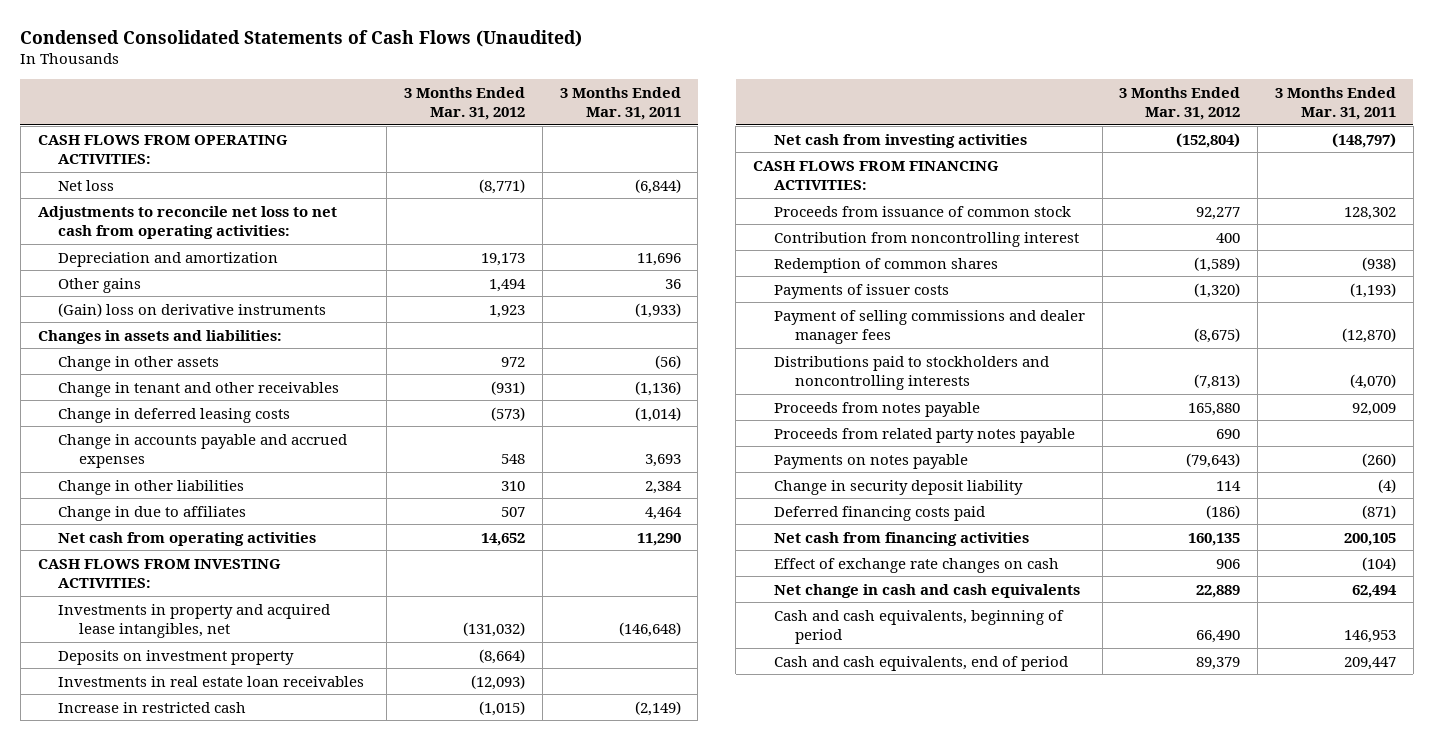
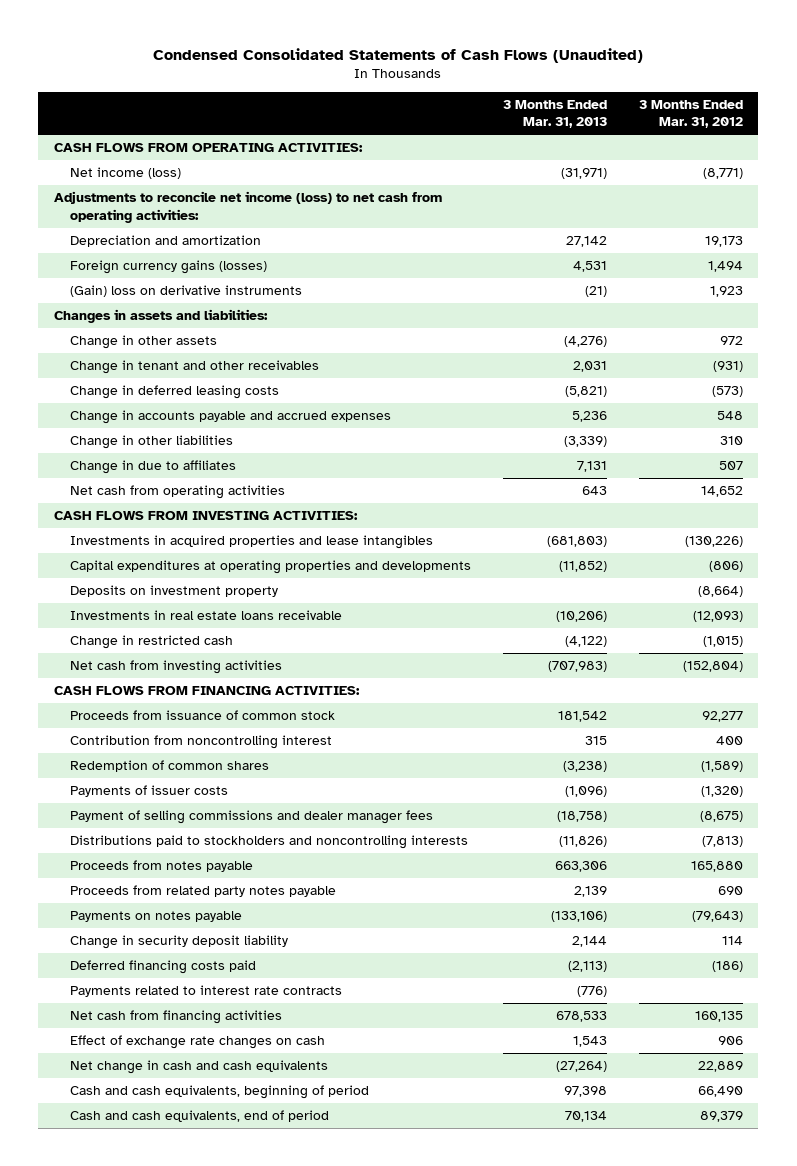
[559,86,681,121] 3 Months Ended Mar. 31, 2011 -> none
none -> [503,100,608,129] 3 Months Ended Mar. 31, 2013
[58,179,115,191] Net loss -> [70,167,182,180] Net income (loss)
[37,205,337,239] Adjustments to reconcile net loss to net cash from operating activities: -> [54,191,443,223] Adjustments to reconcile net income (loss) to net cash from operating activities:
[58,277,142,293] Other gains -> [70,260,268,275] Foreign currency gains (losses)
[58,603,331,638] Investments in property and acquired lease intangibles, net -> [70,535,434,550] Investments in acquired properties and lease intangibles
[463,621,526,637] (131,032) -> [684,536,743,548] (130,226)
none -> [70,560,472,575] Capital expenditures at operating properties and developments
[58,675,365,687] Investments in real estate loan receivables -> [70,610,343,621] Investments in real estate loans receivable
[58,701,247,713] Increase in restricted cash -> [70,635,234,650] Change in restricted cash
none -> [70,985,343,998] Payments related to interest rate contracts

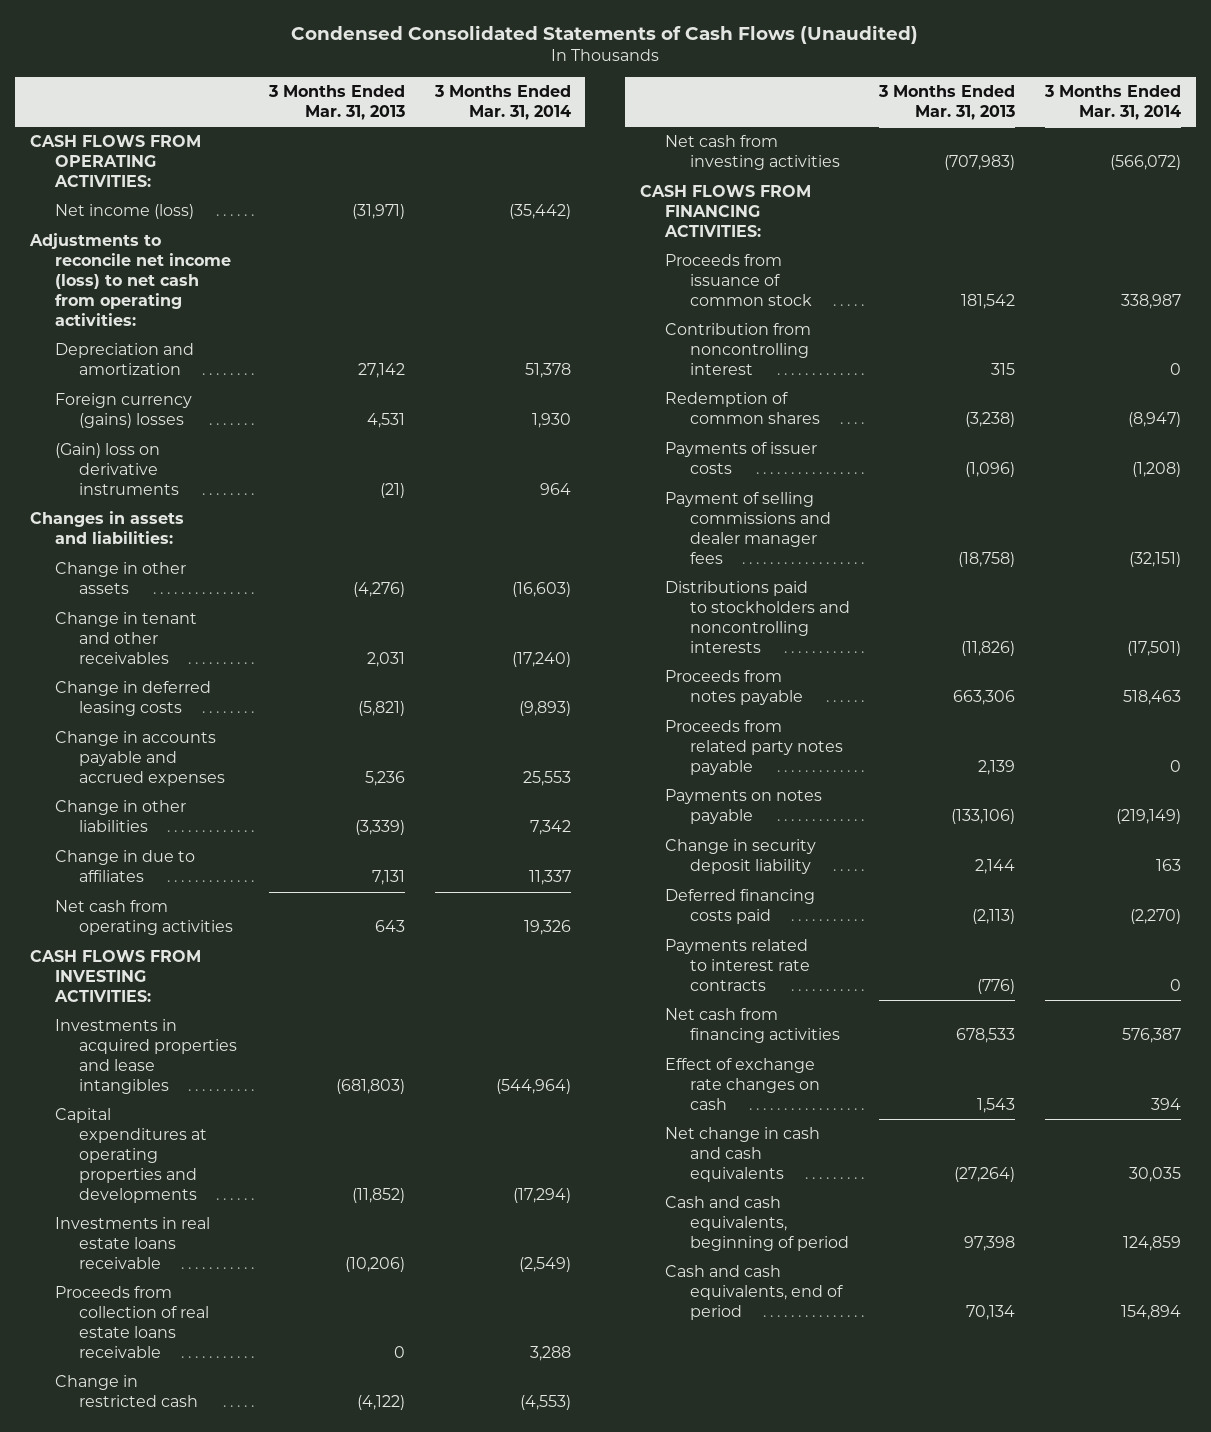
[638,100,743,129] 3 Months Ended Mar. 31, 2012 -> none
none -> [433,85,571,121] 3 Months Ended Mar. 31, 2014
[70,260,268,275] Foreign currency gains (losses) -> [54,393,192,429] Foreign currency (gains) losses
[70,585,279,598] Deposits on investment property -> none
none -> [54,1286,210,1358] Proceeds from collection of real estate loans receivable

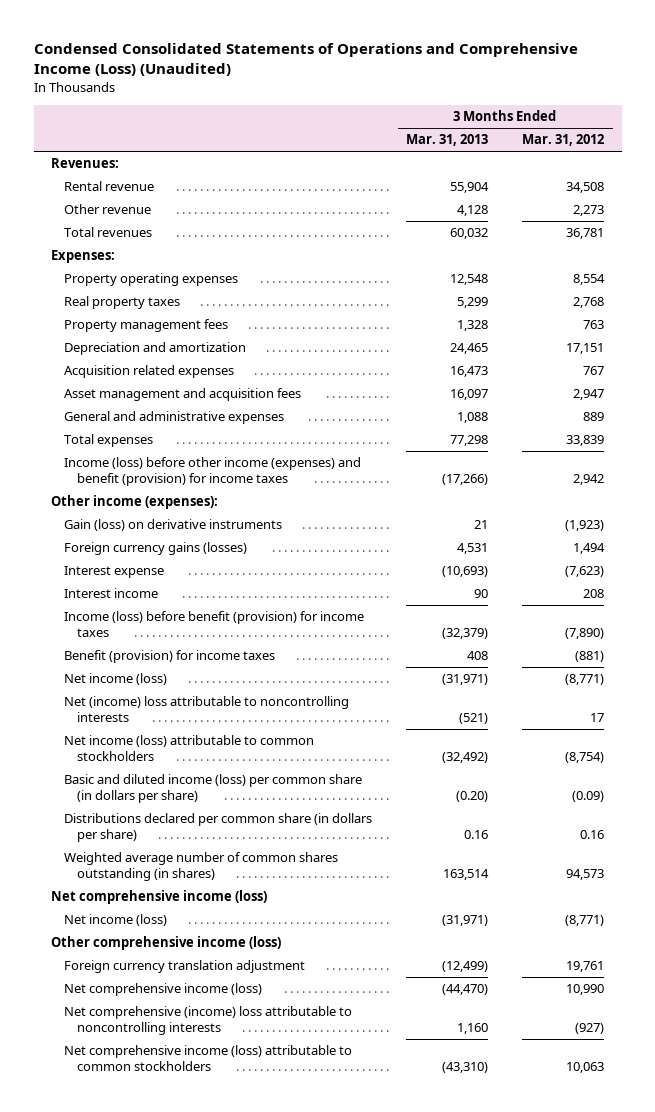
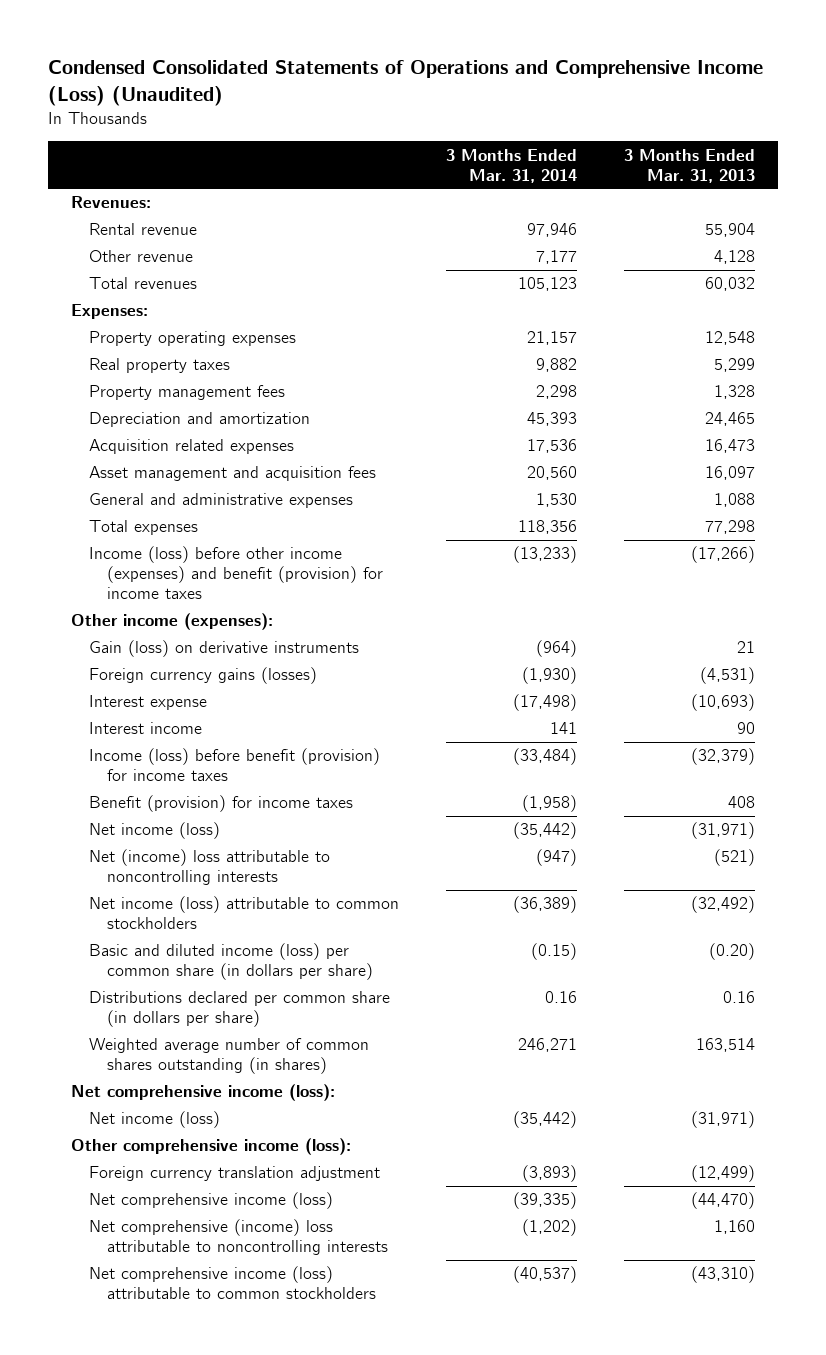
[522,134,605,147] Mar. 31, 2012 -> none
none -> [446,148,578,183] 3 Months Ended Mar. 31, 2014
[457,543,489,555] 4,531 -> [699,667,755,685] (4,531)
[50,890,267,905] Net comprehensive income (loss) -> [71,1084,336,1102] Net comprehensive income (loss):
[50,936,281,951] Other comprehensive income (loss) -> [71,1138,352,1156] Other comprehensive income (loss):

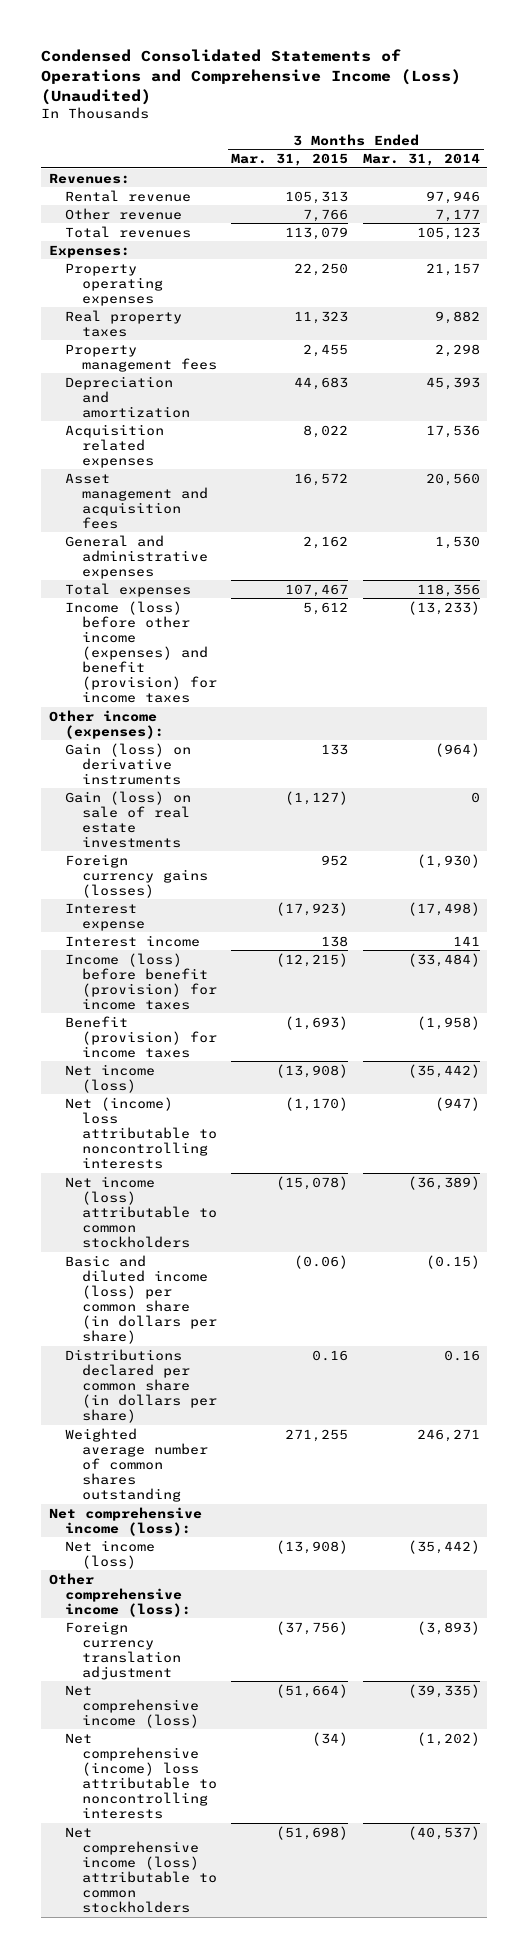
[623,148,755,183] 3 Months Ended Mar. 31, 2013 -> none
none -> [231,152,349,166] Mar. 31, 2015
none -> [65,790,192,848] Gain (loss) on sale of real estate investments
[89,1038,370,1075] Weighted average number of common shares outstanding (in shares) -> [65,1427,208,1502] Weighted average number of common shares outstanding

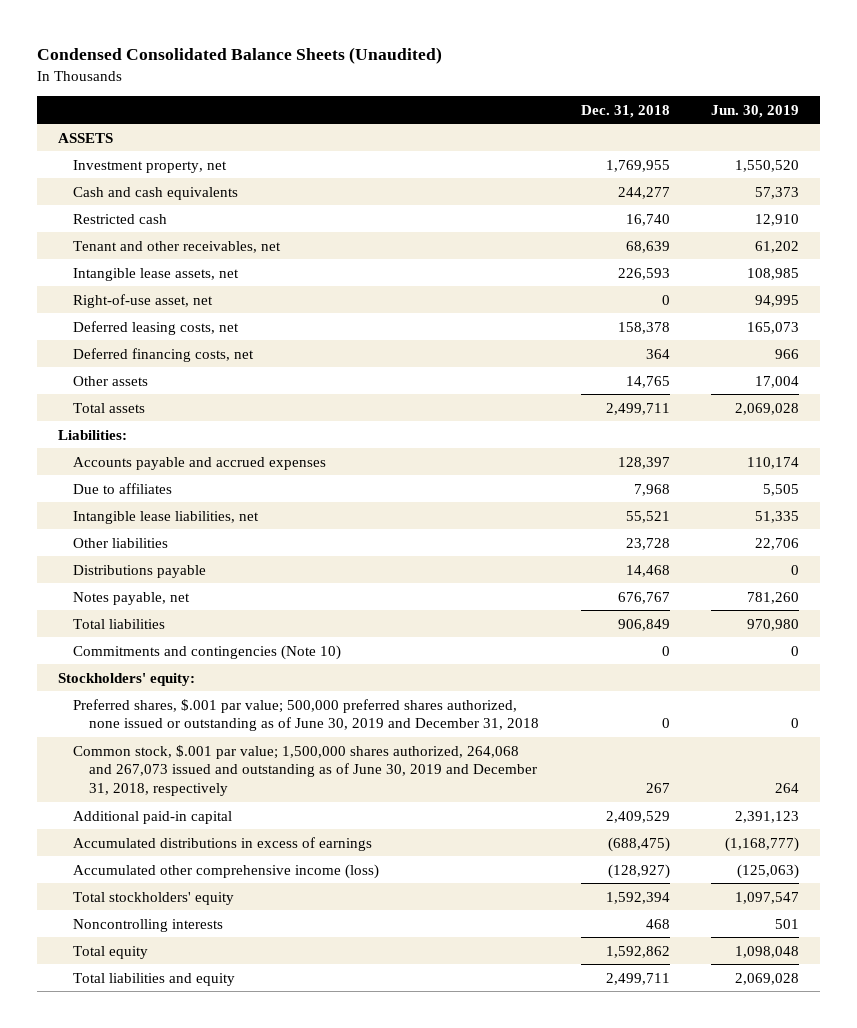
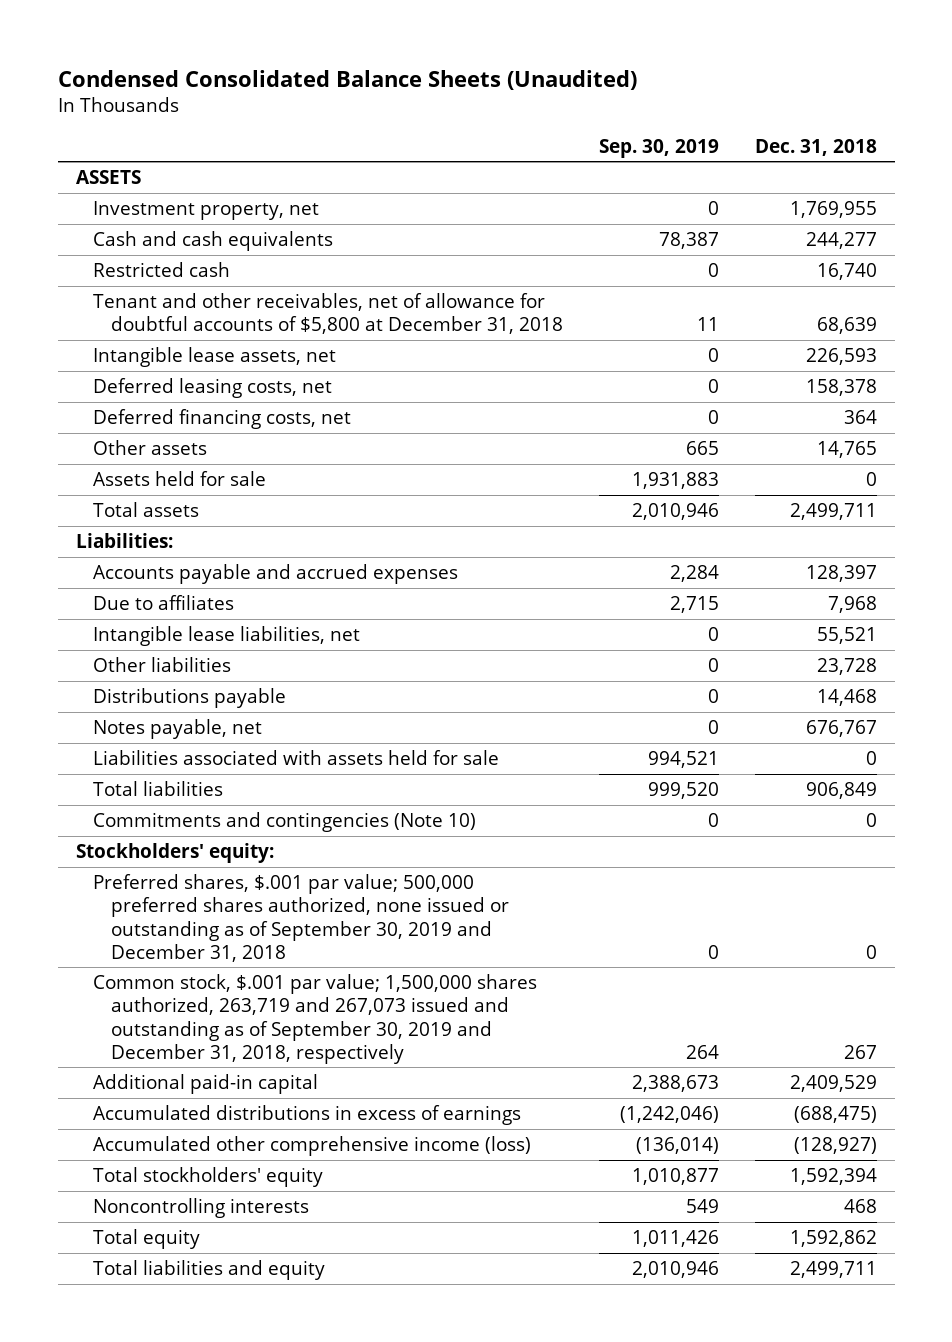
[711,104,800,118] Jun. 30, 2019 -> none
none -> [598,138,719,158] Sep. 30, 2019
[73,240,282,253] Tenant and other receivables, net -> [93,292,563,335] Tenant and other receivables, net of allowance for doubtful accounts of $5,800 at December 31, 2018
[73,293,214,308] Right-of-use asset, net -> none
none -> [93,470,267,486] Assets held for sale
none -> [93,749,500,765] Liabilities associated with assets held for sale
[73,698,539,732] Preferred shares, $.001 par value; 500,000 preferred shares authorized, none issued or outstanding as of June 30, 2019 and December 31, 2018 -> [93,873,509,962] Preferred shares, $.001 par value; 500,000 preferred shares authorized, none issued or outstanding as of September 30, 2019 and December 31, 2018
[73,744,537,797] Common stock, $.001 par value; 1,500,000 shares authorized, 264,068 and 267,073 issued and outstanding as of June 30, 2019 and December 31, 2018, respectively -> [93,973,538,1064] Common stock, $.001 par value; 1,500,000 shares authorized, 263,719 and 267,073 issued and outstanding as of September 30, 2019 and December 31, 2018, respectively

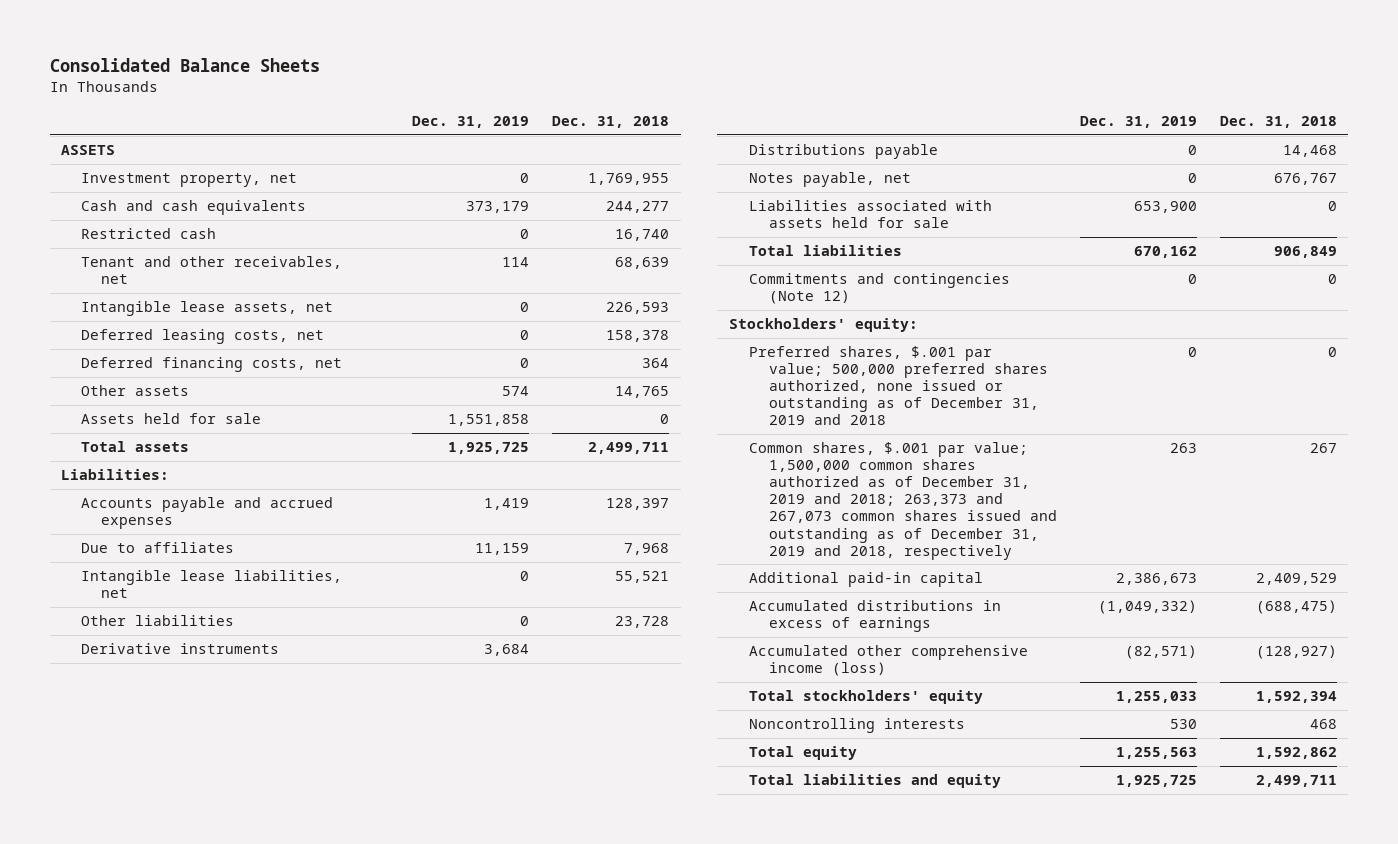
[57,69,637,90] Condensed Consolidated Balance Sheets (Unaudited) -> [49,58,320,73] Consolidated Balance Sheets
[598,138,719,158] Sep. 30, 2019 -> none
none -> [412,116,530,129] Dec. 31, 2019
[93,292,563,335] Tenant and other receivables, net of allowance for doubtful accounts of $5,800 at December 31, 2018 -> [81,256,343,285] Tenant and other receivables, net
none -> [81,643,280,655] Derivative instruments
[93,811,477,832] Commitments and contingencies (Note 10) -> [748,273,1010,305] Commitments and contingencies (Note 12)
[93,873,509,962] Preferred shares, $.001 par value; 500,000 preferred shares authorized, none issued or outstanding as of September 30, 2019 and December 31, 2018 -> [748,346,1048,426] Preferred shares, $.001 par value; 500,000 preferred shares authorized, none issued or outstanding as of December 31, 2019 and 2018
[93,973,538,1064] Common stock, $.001 par value; 1,500,000 shares authorized, 263,719 and 267,073 issued and outstanding as of September 30, 2019 and December 31, 2018, respectively -> [748,442,1057,560] Common shares, $.001 par value; 1,500,000 common shares authorized as of December 31, 2019 and 2018; 263,373 and 267,073 common shares issued and outstanding as of December 31, 2019 and 2018, respectively

